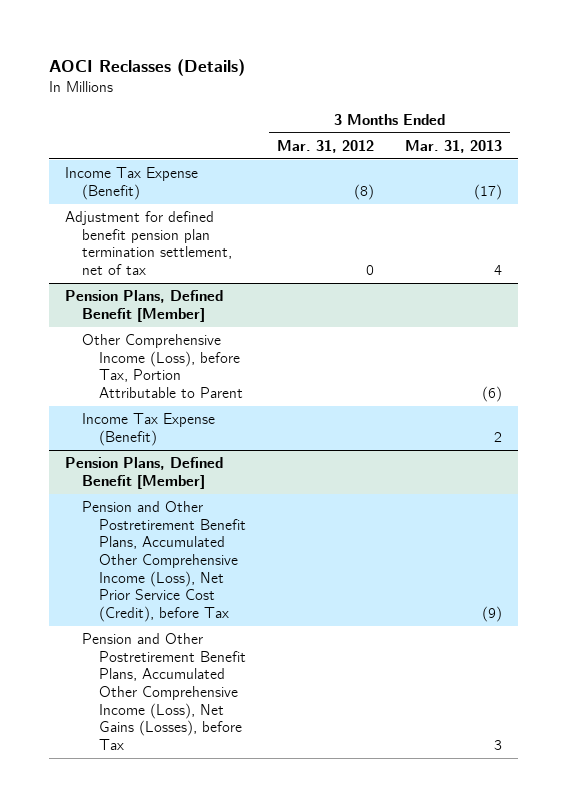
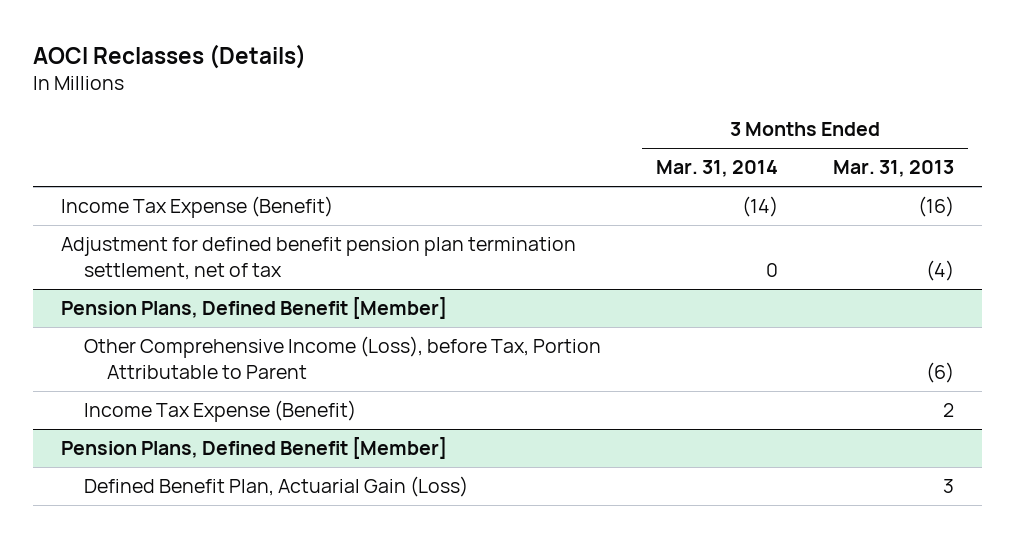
[277,139,375,153] Mar. 31, 2012 -> none
none -> [656,160,779,178] Mar. 31, 2014
[474,183,503,200] (17) -> [918,196,955,218] (16)
[494,264,503,275] 4 -> [926,259,955,281] (4)
[82,501,247,622] Pension and Other Postretirement Benefit Plans, Accumulated Other Comprehensive Income (Loss), Net Prior Service Cost (Credit), before Tax -> none
[82,633,247,750] Pension and Other Postretirement Benefit Plans, Accumulated Other Comprehensive Income (Loss), Net Gains (Losses), before Tax -> [83,476,468,498] Defined Benefit Plan, Actuarial Gain (Loss)

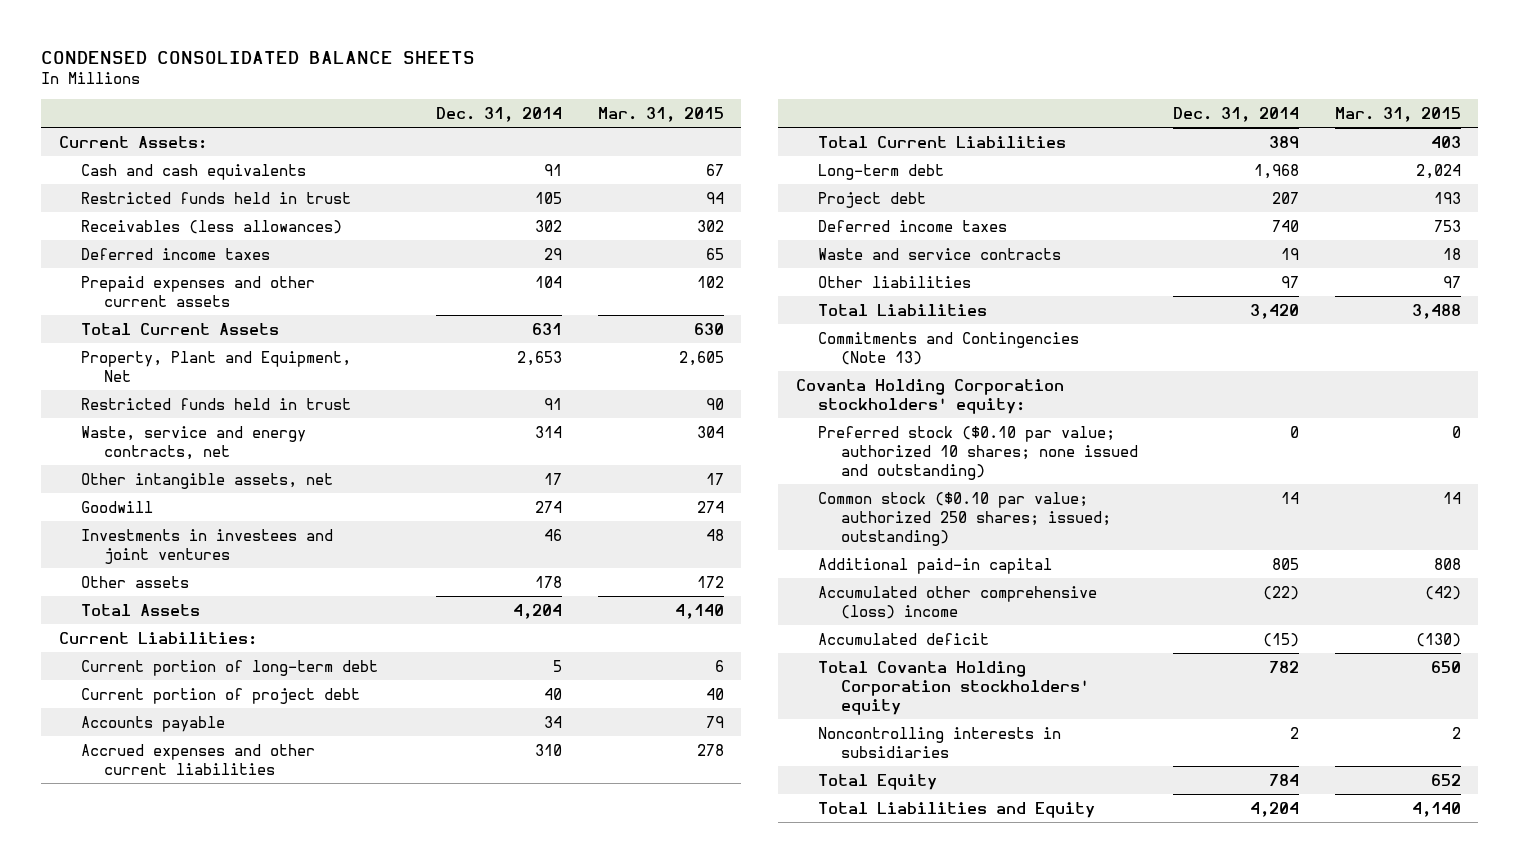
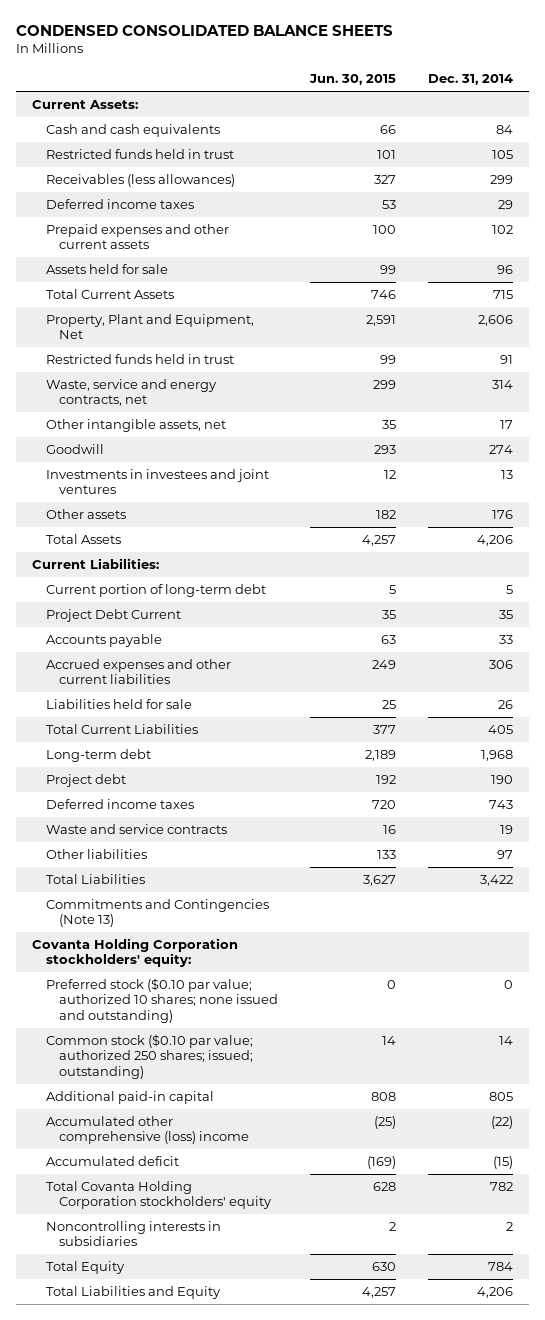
[597,106,724,122] Mar. 31, 2015 -> none
none -> [309,74,397,86] Jun. 30, 2015
[544,163,563,176] 91 -> [496,124,514,134] 84
[535,219,563,232] 302 -> [490,174,514,184] 299
[535,275,563,288] 104 -> [492,224,514,234] 102
none -> [45,263,168,274] Assets held for sale
[532,322,563,335] 631 -> [493,289,514,299] 715
[517,350,563,366] 2,653 -> [478,314,514,326] 2,606
[544,528,563,541] 46 -> [501,469,514,479] 13
[535,575,563,588] 178 -> [492,509,514,519] 176
[513,603,563,619] 4,204 -> [477,534,514,546] 4,206
[81,687,361,704] Current portion of project debt -> [45,608,181,622] Project Debt Current
[544,687,563,700] 40 -> [499,609,514,619] 35
[544,715,563,728] 34 -> [499,634,514,644] 33
[535,743,563,756] 310 -> [489,659,514,669] 306
none -> [45,698,192,709] Liabilities held for sale
[1269,135,1300,148] 389 -> [488,724,514,734] 405
[1272,191,1300,204] 207 -> [491,774,514,784] 190
[1272,219,1300,232] 740 -> [489,799,514,809] 743
[1250,303,1300,319] 3,420 -> [480,874,514,886] 3,422
[1250,801,1300,817] 4,204 -> [477,1286,514,1298] 4,206

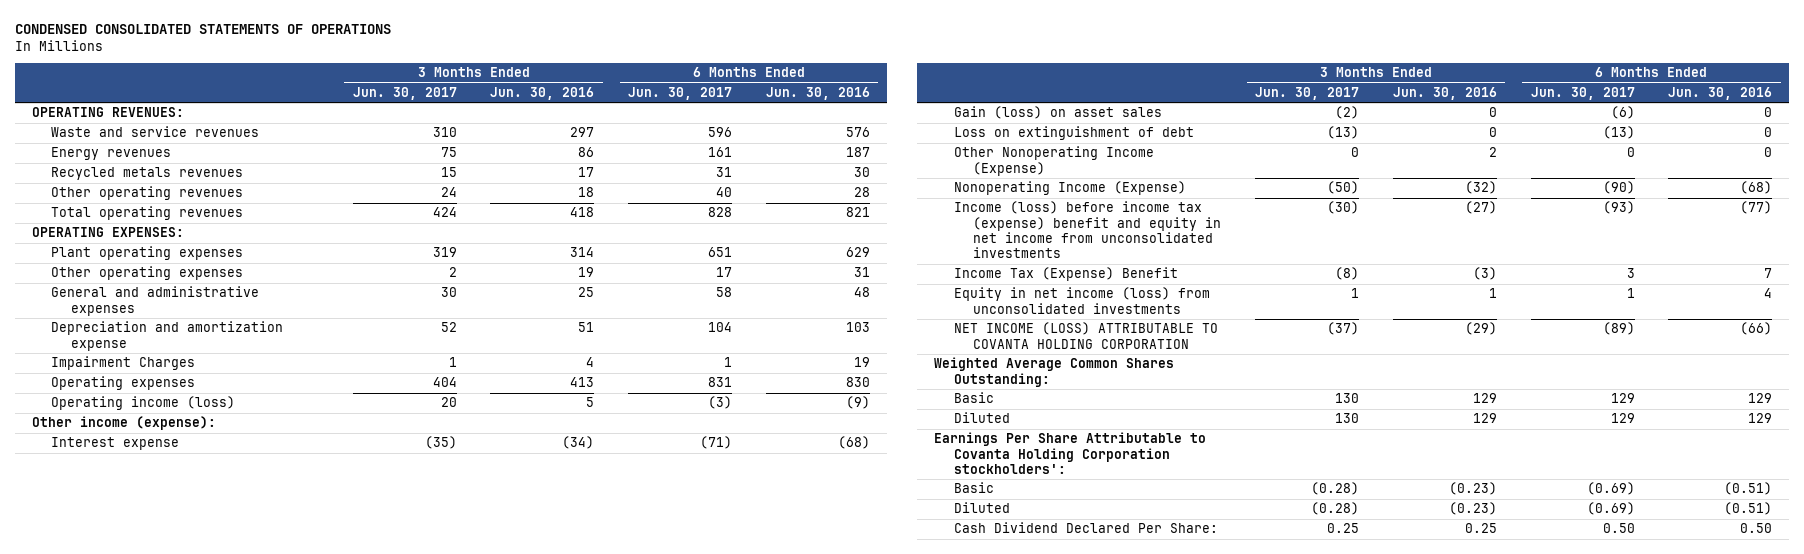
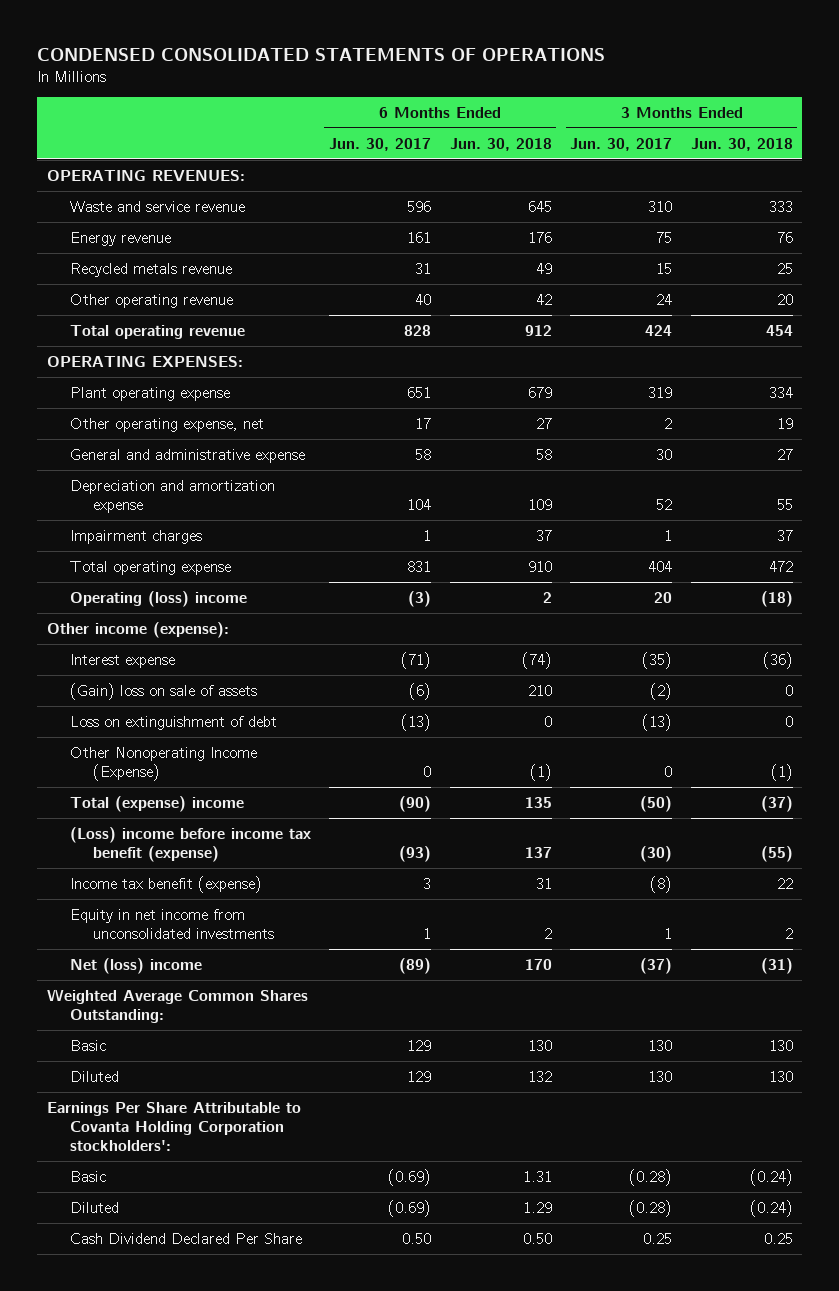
[490,86,595,100] Jun. 30, 2016 -> none
[765,86,870,100] Jun. 30, 2016 -> none
none -> [449,137,552,151] Jun. 30, 2018
none -> [690,137,793,151] Jun. 30, 2018
[51,126,260,138] Waste and service revenues -> [69,200,245,212] Waste and service revenue
[51,147,172,161] Energy revenues -> [69,231,171,246] Energy revenue
[51,167,244,181] Recycled metals revenues -> [69,262,232,277] Recycled metals revenue
[51,186,244,201] Other operating revenues -> [69,293,233,308] Other operating revenue
[51,206,244,221] Total operating revenues -> [69,324,245,339] Total operating revenue
[51,246,244,261] Plant operating expenses -> [69,386,230,401] Plant operating expense
[51,266,244,281] Other operating expenses -> [69,417,264,432] Other operating expense, net
[51,286,260,316] General and administrative expenses -> [69,448,305,463] General and administrative expense
[51,356,196,371] Impairment Charges -> [69,529,202,544] Impairment charges
[51,376,196,391] Operating expenses -> [69,560,231,575] Total operating expense
[51,396,236,411] Operating income (loss) -> [69,590,247,607] Operating (loss) income
[953,106,1162,120] Gain (loss) on asset sales -> [69,682,257,700] (Gain) loss on sale of assets
[953,181,1186,196] Nonoperating Income (Expense) -> [69,795,244,812] Total (expense) income
[953,201,1222,259] Income (loss) before income tax (expense) benefit and equity in net income from unconsolidated investments -> [69,826,311,862] (Loss) income before income tax benefit (expense)
[953,267,1178,282] Income Tax (Expense) Benefit -> [69,875,262,893] Income tax benefit (expense)
[953,287,1210,314] Equity in net income (loss) from unconsolidated investments -> [69,908,274,939] Equity in net income from unconsolidated investments
[953,322,1218,349] NET INCOME (LOSS) ATTRIBUTABLE TO COVANTA HOLDING CORPORATION -> [69,957,202,974] Net (loss) income
[953,522,1218,534] Cash Dividend Declared Per Share: -> [69,1232,302,1244] Cash Dividend Declared Per Share

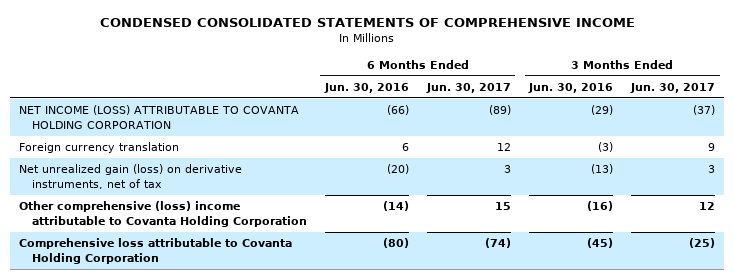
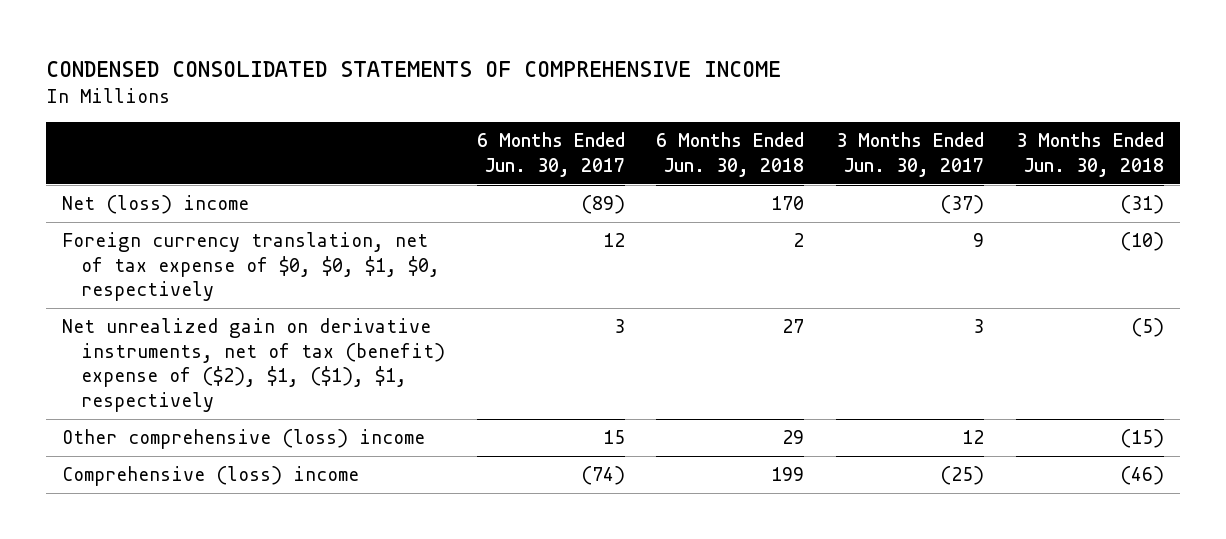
[323,82,409,93] Jun. 30, 2016 -> none
[528,82,614,93] Jun. 30, 2016 -> none
none -> [656,132,805,177] 6 Months Ended Jun. 30, 2018
none -> [1016,132,1165,177] 3 Months Ended Jun. 30, 2018
[18,105,299,129] NET INCOME (LOSS) ATTRIBUTABLE TO COVANTA HOLDING CORPORATION -> [62,194,250,214] Net (loss) income
[18,142,179,154] Foreign currency translation -> [62,231,440,302] Foreign currency translation, net of tax expense of $0, $0, $1, $0, respectively
[18,164,242,189] Net unrealized gain (loss) on derivative instruments, net of tax -> [62,317,445,412] Net unrealized gain on derivative instruments, net of tax (benefit) expense of ($2), $1, ($1), $1, respectively
[18,201,307,227] Other comprehensive (loss) income attributable to Covanta Holding Corporation -> [62,428,426,449] Other comprehensive (loss) income
[18,238,292,264] Comprehensive loss attributable to Covanta Holding Corporation -> [62,465,360,486] Comprehensive (loss) income

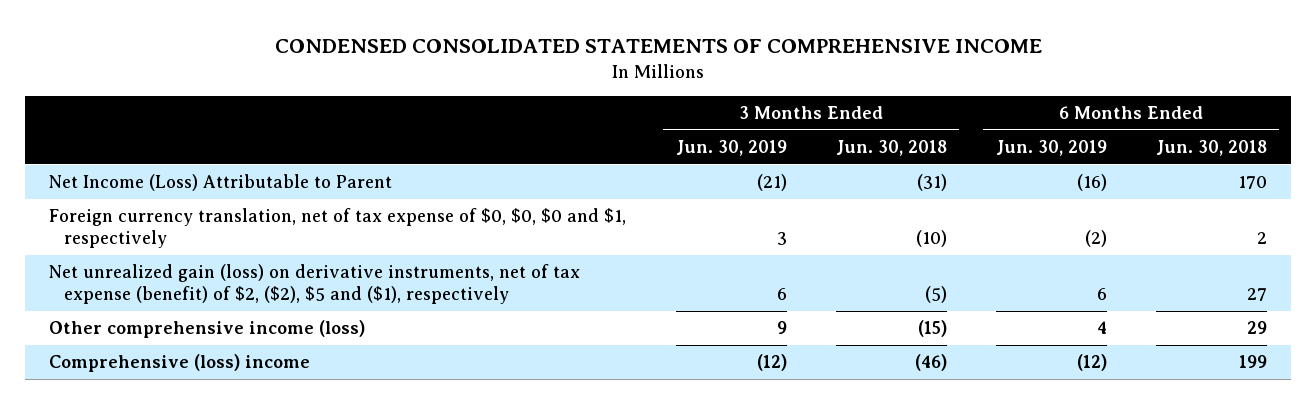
[476,132,625,177] 6 Months Ended Jun. 30, 2017 -> none
[836,132,985,177] 3 Months Ended Jun. 30, 2017 -> none
none -> [675,140,787,157] Jun. 30, 2019
none -> [995,140,1107,157] Jun. 30, 2019
[62,194,250,214] Net (loss) income -> [49,174,393,192] Net Income (Loss) Attributable to Parent
[62,231,440,302] Foreign currency translation, net of tax expense of $0, $0, $1, $0, respectively -> [49,208,627,248] Foreign currency translation, net of tax expense of $0, $0, $0 and $1, respectively
[62,317,445,412] Net unrealized gain on derivative instruments, net of tax (benefit) expense of ($2), $1, ($1), $1, respectively -> [49,264,581,304] Net unrealized gain (loss) on derivative instruments, net of tax expense (benefit) of $2, ($2), $5 and ($1), respectively
[62,428,426,449] Other comprehensive (loss) income -> [49,320,366,339] Other comprehensive income (loss)

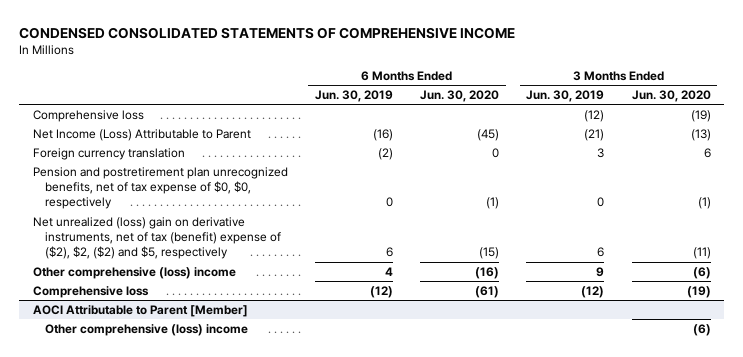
[835,140,947,157] Jun. 30, 2018 -> none
[1155,140,1267,157] Jun. 30, 2018 -> none
none -> [420,89,500,102] Jun. 30, 2020
none -> [631,89,711,102] Jun. 30, 2020
none -> [32,109,144,122] Comprehensive loss
[49,208,627,248] Foreign currency translation, net of tax expense of $0, $0, $0 and $1, respectively -> [32,147,185,160] Foreign currency translation
none -> [32,166,288,210] Pension and postretirement plan unrecognized benefits, net of tax expense of $0, $0, respectively
[49,264,581,304] Net unrealized gain (loss) on derivative instruments, net of tax expense (benefit) of $2, ($2), $5 and ($1), respectively -> [32,216,281,260] Net unrealized (loss) gain on derivative instruments, net of tax (benefit) expense of ($2), $2, ($2) and $5, respectively
[49,320,366,339] Other comprehensive income (loss) -> [32,266,236,279] Other comprehensive (loss) income
[49,354,311,373] Comprehensive (loss) income -> [32,285,149,298] Comprehensive loss
none -> [32,304,248,317] AOCI Attributable to Parent [Member]
none -> [44,323,248,336] Other comprehensive (loss) income

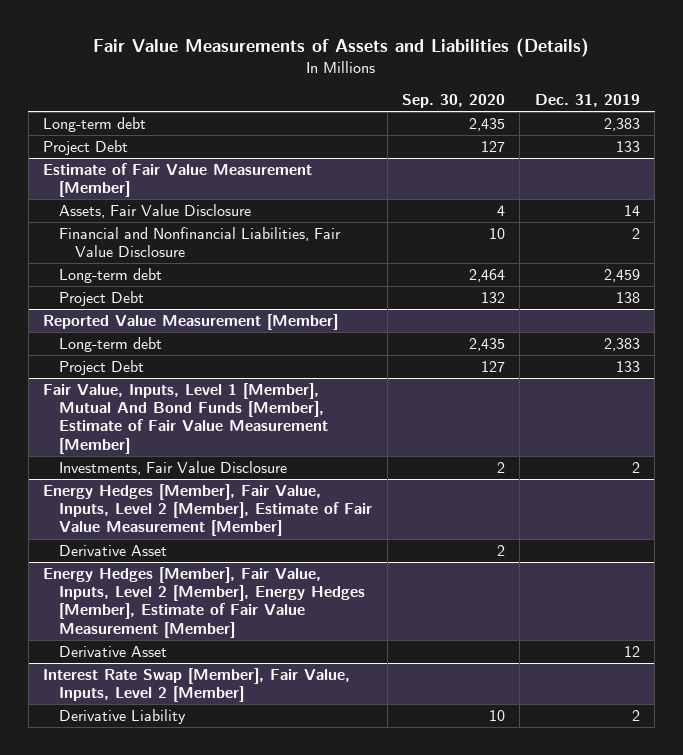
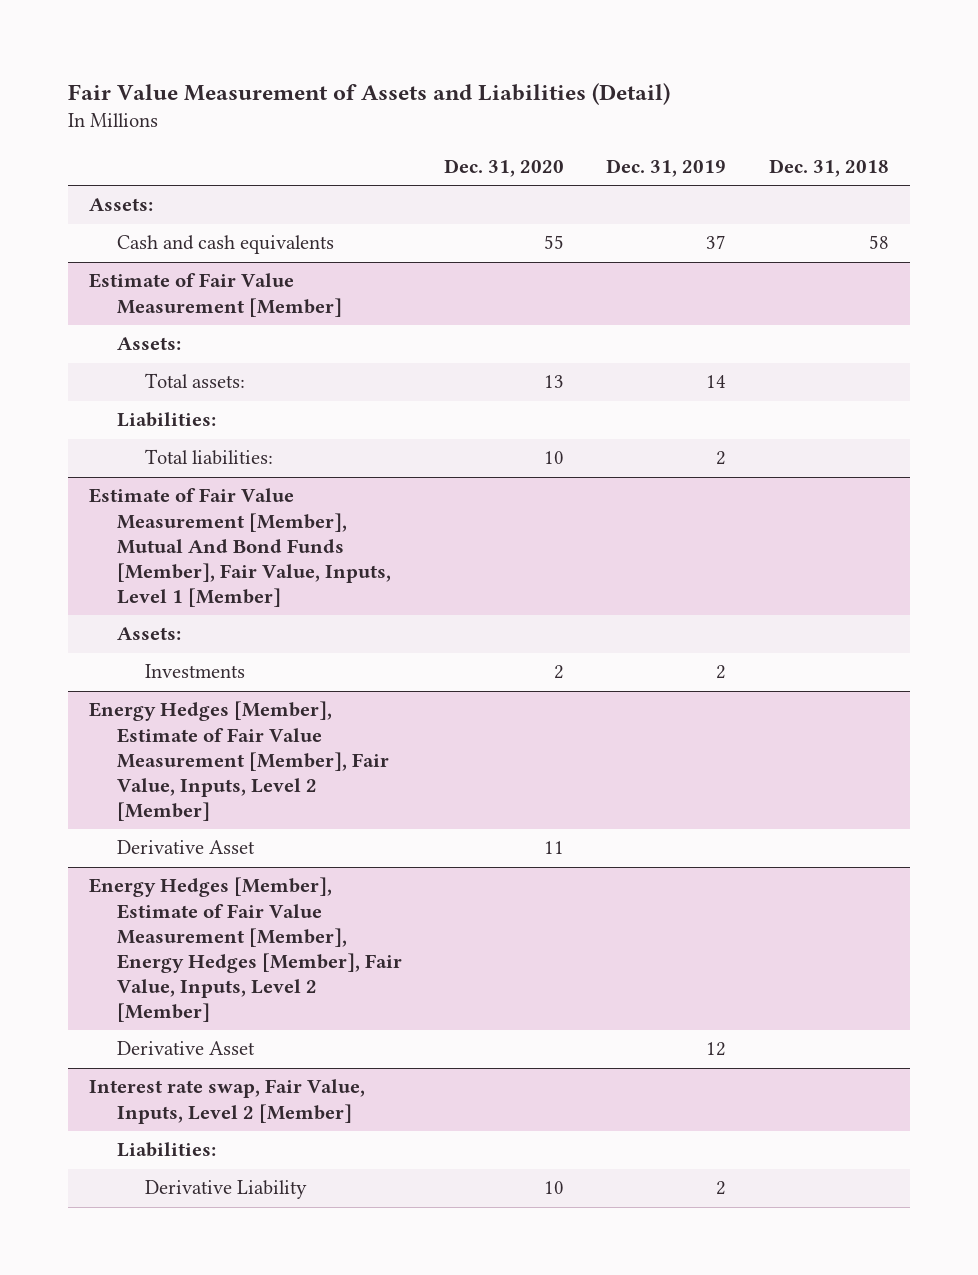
[93,37,590,57] Fair Value Measurements of Assets and Liabilities (Details) -> [68,82,671,105] Fair Value Measurement of Assets and Liabilities (Detail)
[402,93,506,108] Sep. 30, 2020 -> none
none -> [444,159,565,178] Dec. 31, 2020
none -> [768,159,889,178] Dec. 31, 2018
[42,116,146,132] Long-term debt -> none
[42,139,128,155] Project Debt -> none
none -> [89,198,154,212] Assets:
none -> [117,235,335,255] Cash and cash equivalents
[59,267,163,283] Long-term debt -> none
[59,290,145,306] Project Debt -> none
[42,313,338,330] Reported Value Measurement [Member] -> none
[59,336,163,352] Long-term debt -> none
[59,359,145,375] Project Debt -> none
none -> [117,337,182,351] Assets:
[59,203,252,218] Assets, Fair Value Disclosure -> [144,373,245,389] Total assets:
none -> [117,412,217,428] Liabilities:
[59,226,342,258] Financial and Nonfinancial Liabilities, Fair Value Disclosure -> [144,449,273,466] Total liabilities:
[42,382,329,454] Fair Value, Inputs, Level 1 [Member], Mutual And Bond Funds [Member], Estimate of Fair Value Measurement [Member] -> [89,488,392,607] Estimate of Fair Value Measurement [Member], Mutual And Bond Funds [Member], Fair Value, Inputs, Level 1 [Member]
none -> [117,627,182,641] Assets:
[59,460,288,475] Investments, Fair Value Disclosure -> [144,664,245,679] Investments
[42,483,373,537] Energy Hedges [Member], Fair Value, Inputs, Level 2 [Member], Estimate of Fair Value Measurement [Member] -> [89,701,390,821] Energy Hedges [Member], Estimate of Fair Value Measurement [Member], Fair Value, Inputs, Level 2 [Member]
[42,566,366,638] Energy Hedges [Member], Fair Value, Inputs, Level 2 [Member], Energy Hedges [Member], Estimate of Fair Value Measurement [Member] -> [89,877,403,1022] Energy Hedges [Member], Estimate of Fair Value Measurement [Member], Energy Hedges [Member], Fair Value, Inputs, Level 2 [Member]
[42,667,350,703] Interest Rate Swap [Member], Fair Value, Inputs, Level 2 [Member] -> [89,1079,366,1124] Interest rate swap, Fair Value, Inputs, Level 2 [Member]
none -> [117,1142,217,1158] Liabilities:

